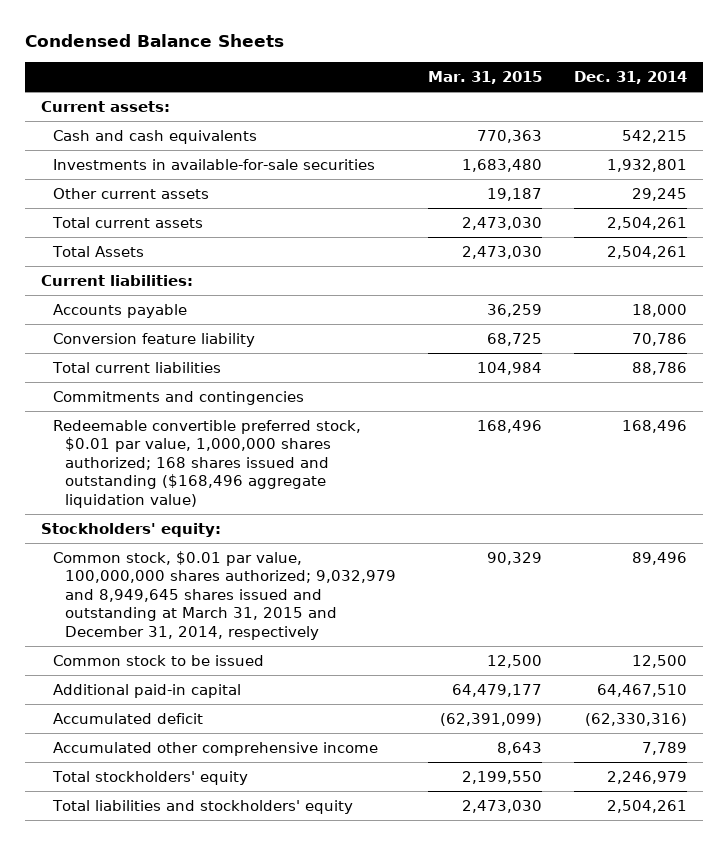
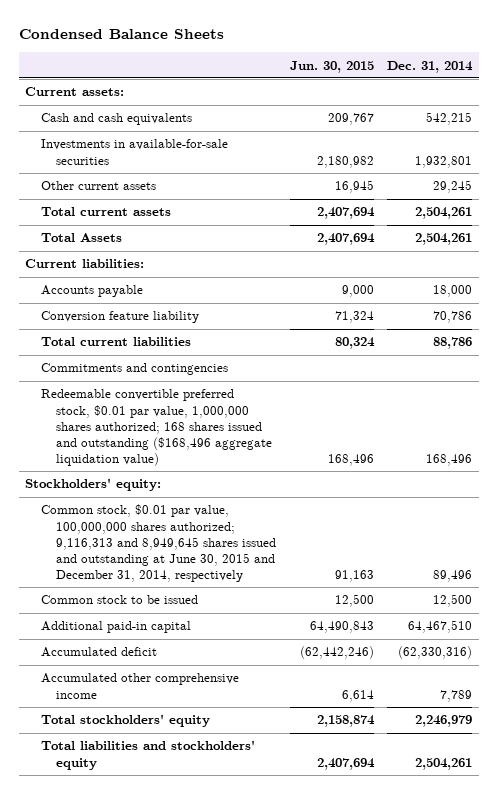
[427,70,542,84] Mar. 31, 2015 -> none
none -> [289,60,374,73] Jun. 30, 2015
[52,550,396,640] Common stock, $0.01 par value, 100,000,000 shares authorized; 9,032,979 and 8,949,645 shares issued and outstanding at March 31, 2015 and December 31, 2014, respectively -> [40,504,277,582] Common stock, $0.01 par value, 100,000,000 shares authorized; 9,116,313 and 8,949,645 shares issued and outstanding at June 30, 2015 and December 31, 2014, respectively

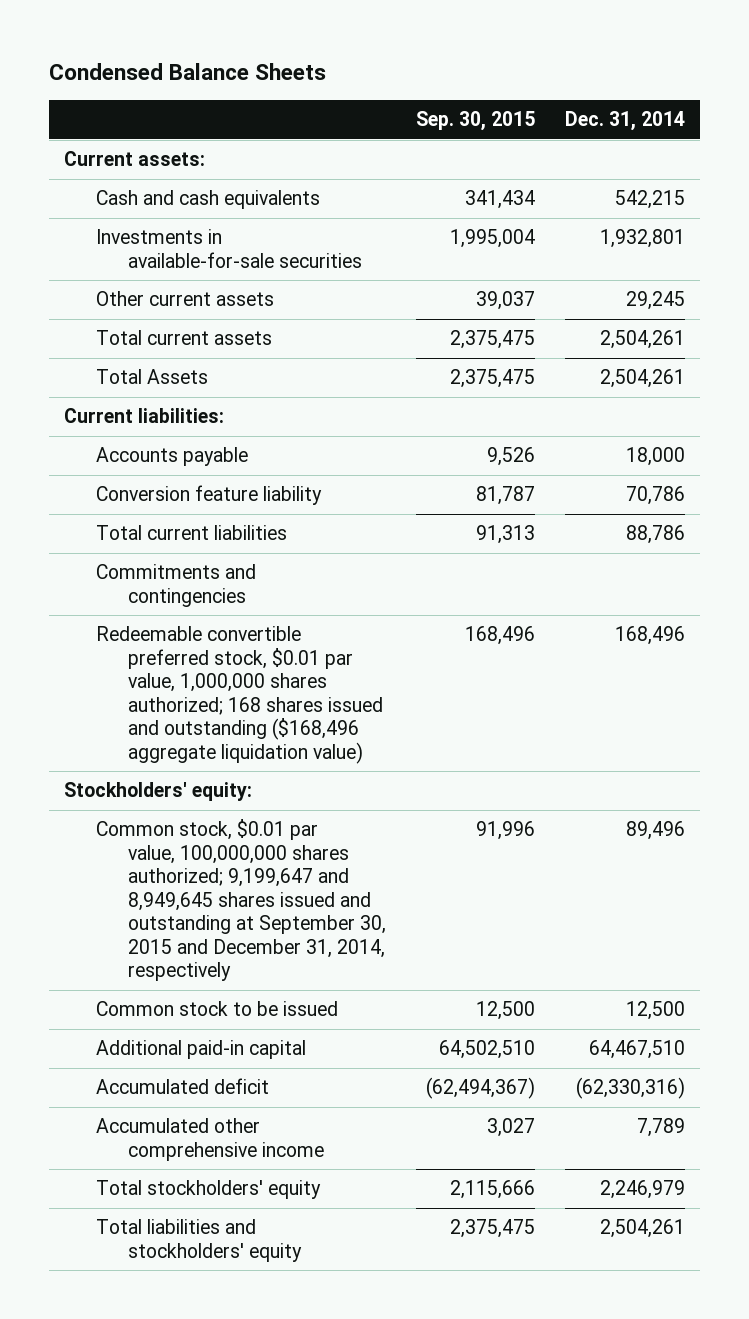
[289,60,374,73] Jun. 30, 2015 -> none
none -> [415,111,535,132] Sep. 30, 2015
[40,504,277,582] Common stock, $0.01 par value, 100,000,000 shares authorized; 9,116,313 and 8,949,645 shares issued and outstanding at June 30, 2015 and December 31, 2014, respectively -> [95,819,386,982] Common stock, $0.01 par value, 100,000,000 shares authorized; 9,199,647 and 8,949,645 shares issued and outstanding at September 30, 2015 and December 31, 2014, respectively

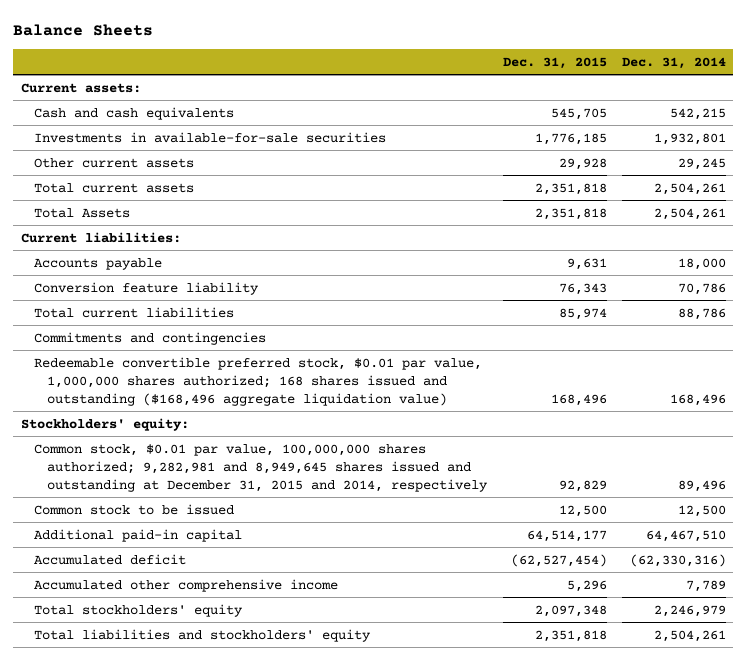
[49,63,327,81] Condensed Balance Sheets -> [13,24,154,37] Balance Sheets
[415,111,535,132] Sep. 30, 2015 -> none
none -> [502,56,607,69] Dec. 31, 2015
[95,819,386,982] Common stock, $0.01 par value, 100,000,000 shares authorized; 9,199,647 and 8,949,645 shares issued and outstanding at September 30, 2015 and December 31, 2014, respectively -> [33,443,489,492] Common stock, $0.01 par value, 100,000,000 shares authorized; 9,282,981 and 8,949,645 shares issued and outstanding at December 31, 2015 and 2014, respectively

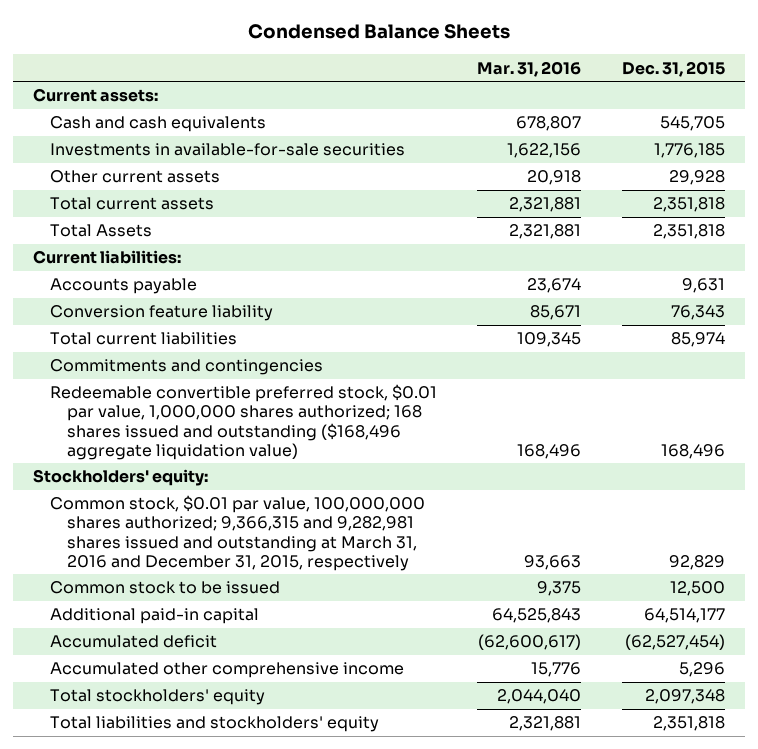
[13,24,154,37] Balance Sheets -> [247,24,510,40] Condensed Balance Sheets
[621,56,726,69] Dec. 31, 2014 -> none
none -> [477,60,582,77] Mar. 31, 2016
[33,443,489,492] Common stock, $0.01 par value, 100,000,000 shares authorized; 9,282,981 and 8,949,645 shares issued and outstanding at December 31, 2015 and 2014, respectively -> [50,495,426,571] Common stock, $0.01 par value, 100,000,000 shares authorized; 9,366,315 and 9,282,981 shares issued and outstanding at March 31, 2016 and December 31, 2015, respectively

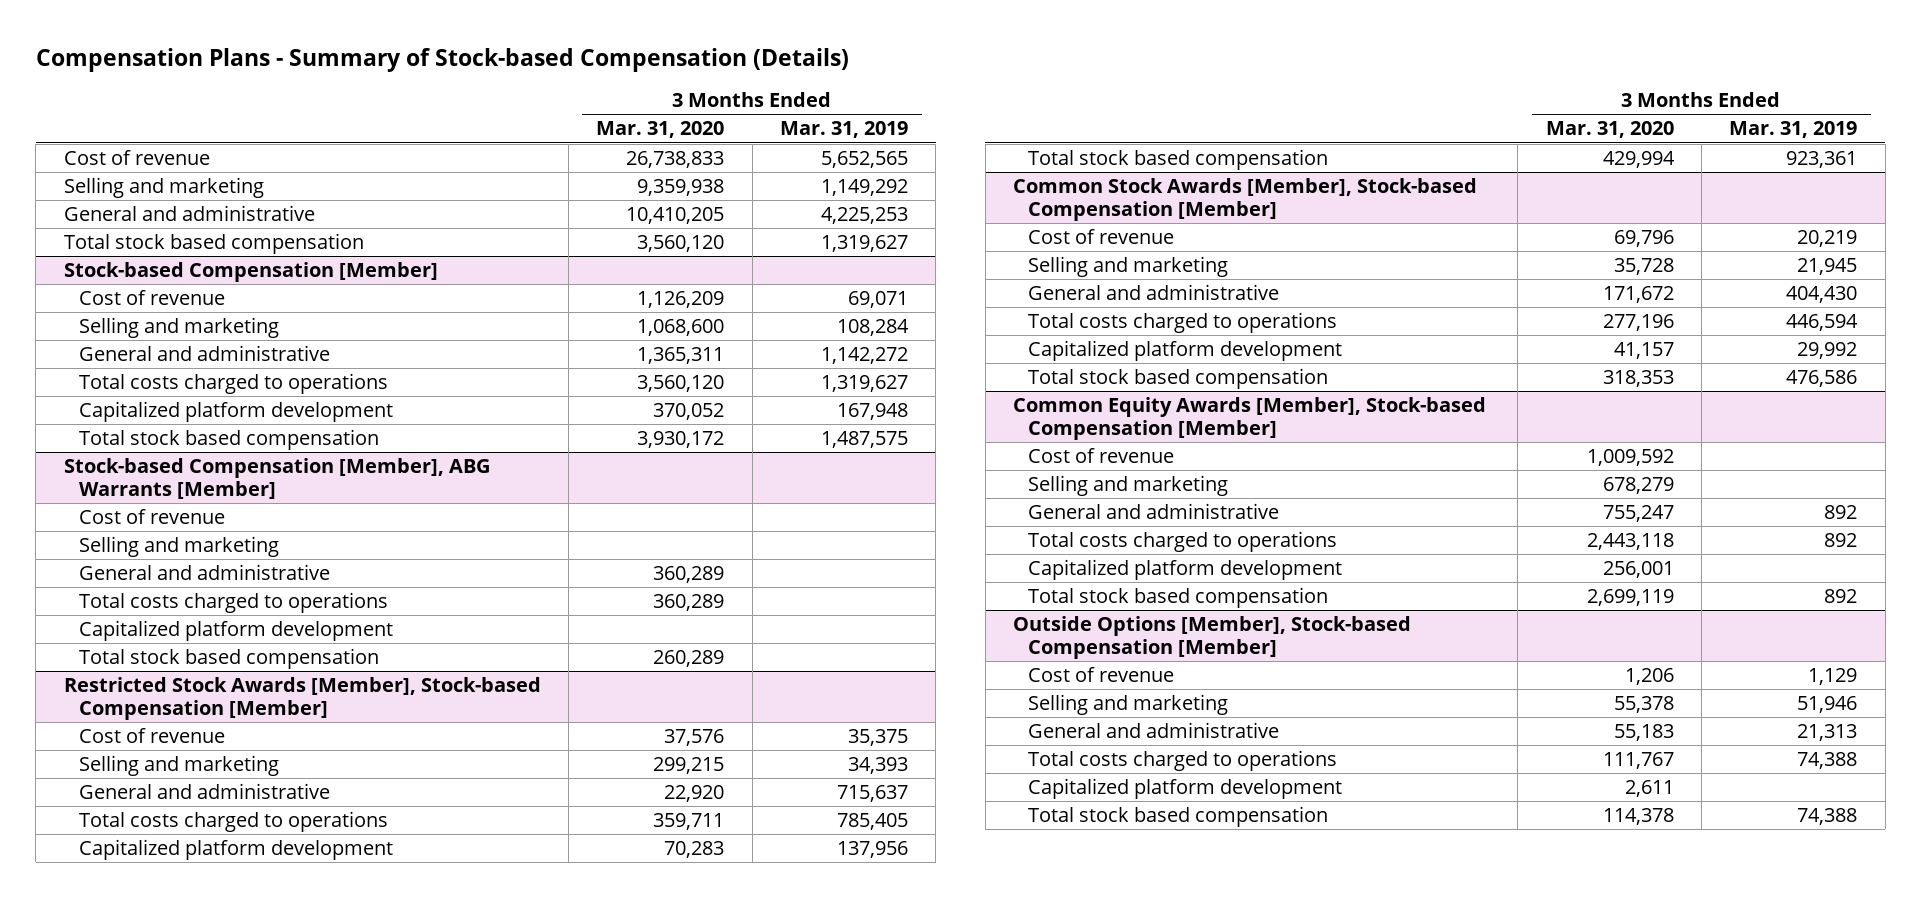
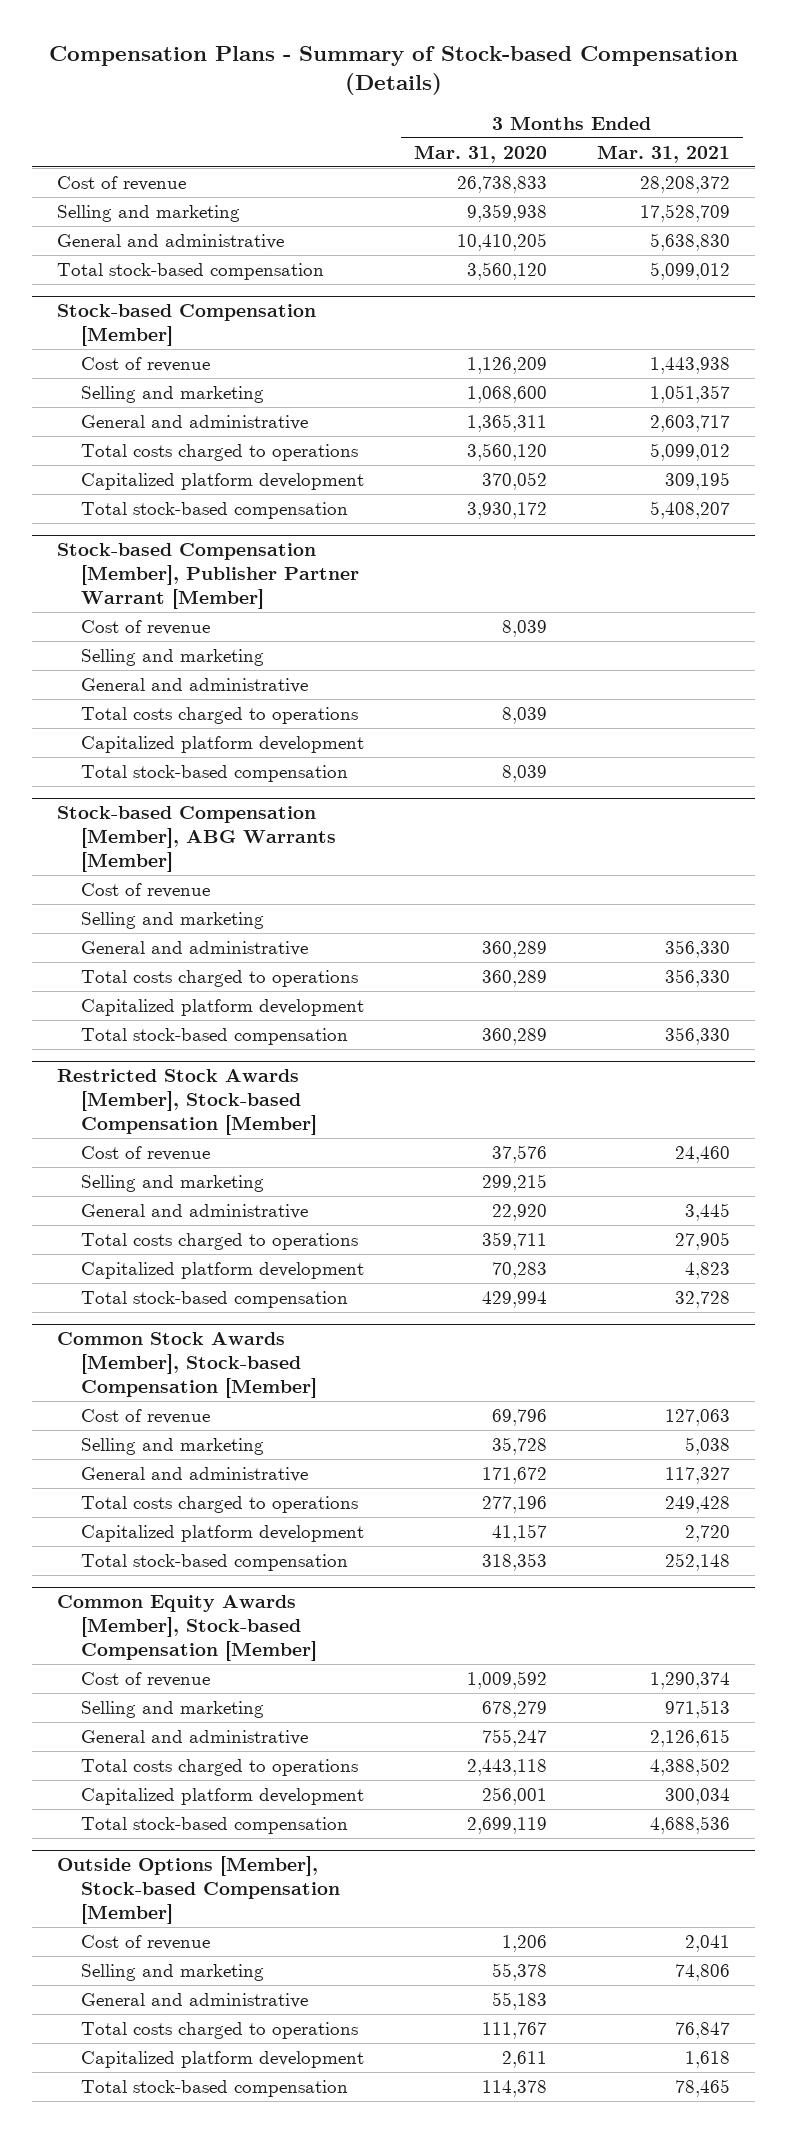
[780,121,909,139] Mar. 31, 2019 -> none
none -> [597,144,731,163] Mar. 31, 2021
[63,233,364,255] Total stock based compensation -> [57,262,325,280] Total stock-based compensation
[78,429,379,451] Total stock based compensation -> [80,501,348,519] Total stock-based compensation
none -> [57,542,359,609] Stock-based Compensation [Member], Publisher Partner Warrant [Member]
none -> [80,619,210,635] Cost of revenue
none -> [80,648,264,666] Selling and marketing
none -> [80,677,308,693] General and administrative
none -> [80,706,358,724] Total costs charged to operations
none -> [80,735,364,753] Capitalized platform development
none -> [80,764,348,782] Total stock-based compensation
[78,648,379,670] Total stock based compensation -> [80,1027,348,1045] Total stock-based compensation
[653,650,725,668] 260,289 -> [481,1027,547,1045] 360,289
[1027,149,1328,171] Total stock based compensation -> [80,1290,348,1308] Total stock-based compensation
[1027,368,1328,390] Total stock based compensation -> [80,1553,348,1571] Total stock-based compensation
[1027,587,1328,609] Total stock based compensation -> [80,1816,348,1834] Total stock-based compensation
[1027,806,1328,828] Total stock based compensation -> [80,2079,348,2097] Total stock-based compensation

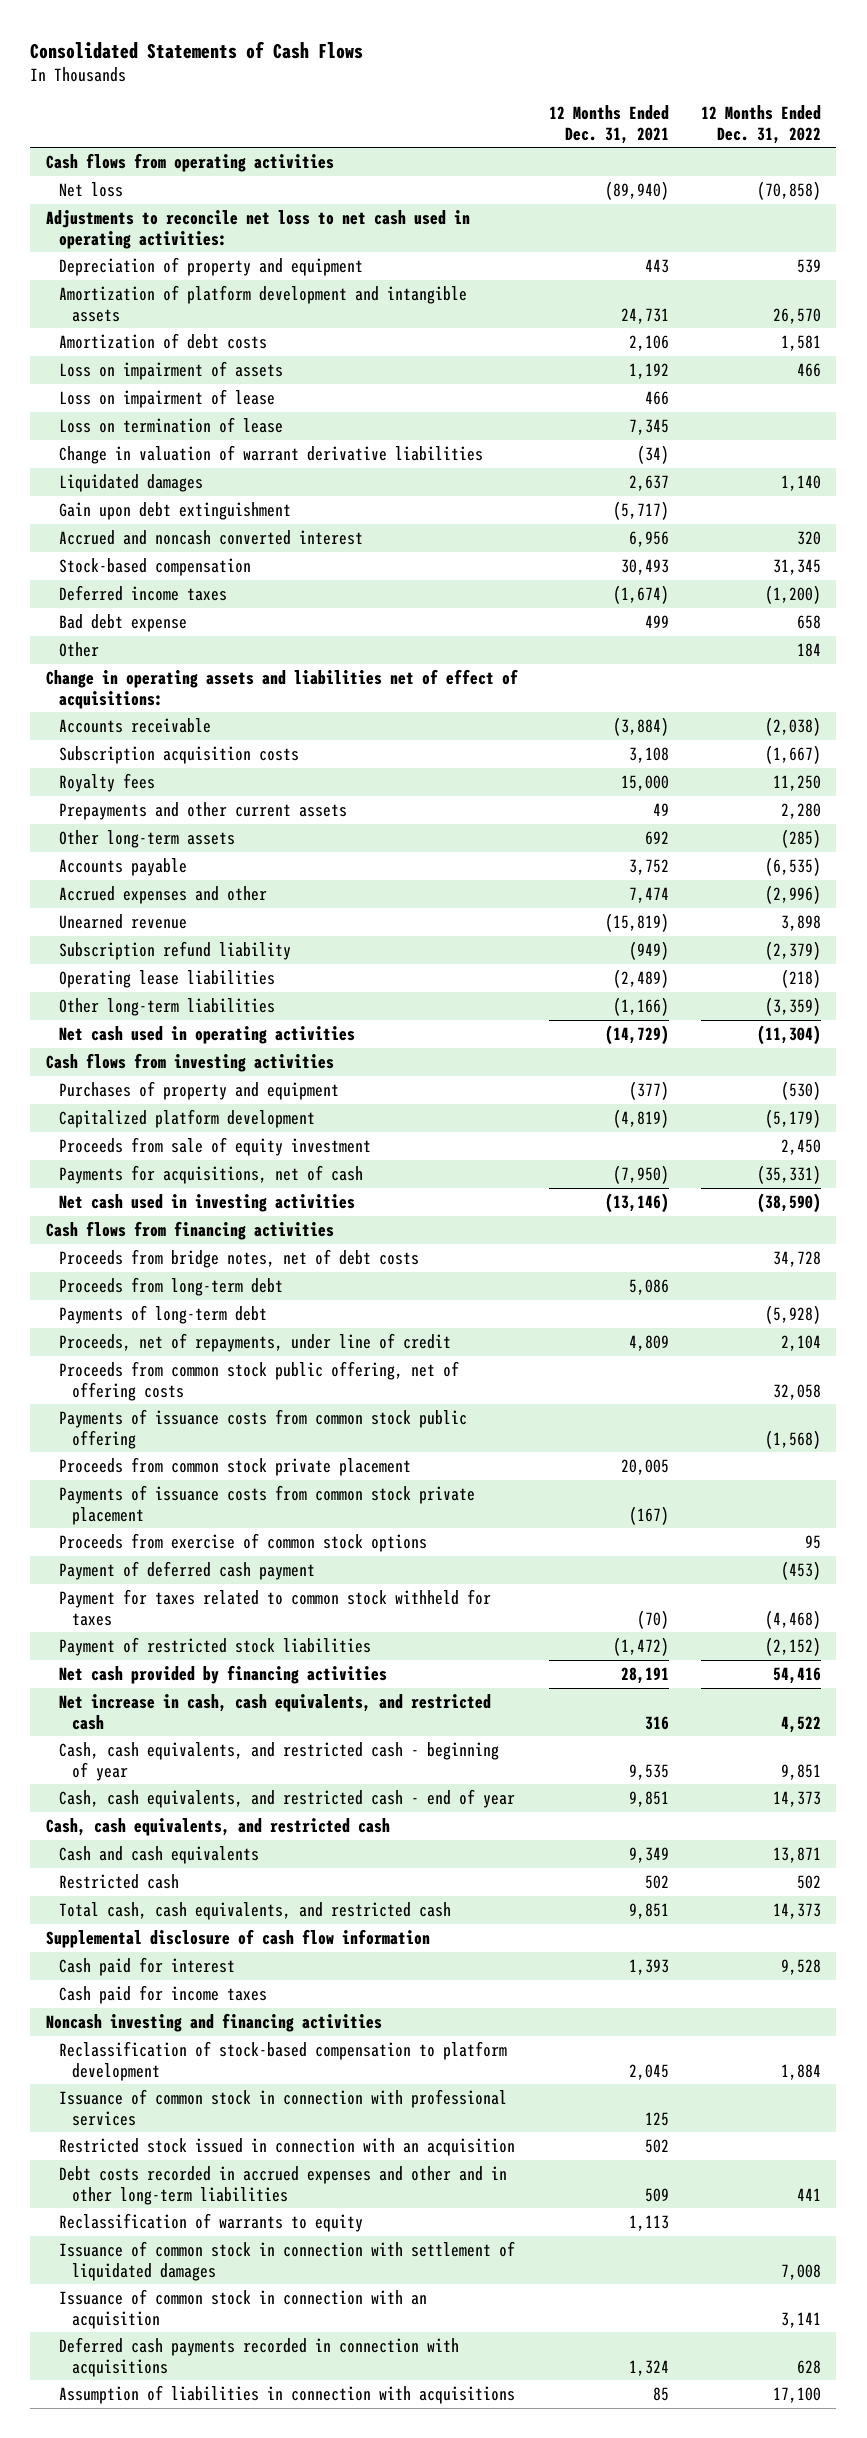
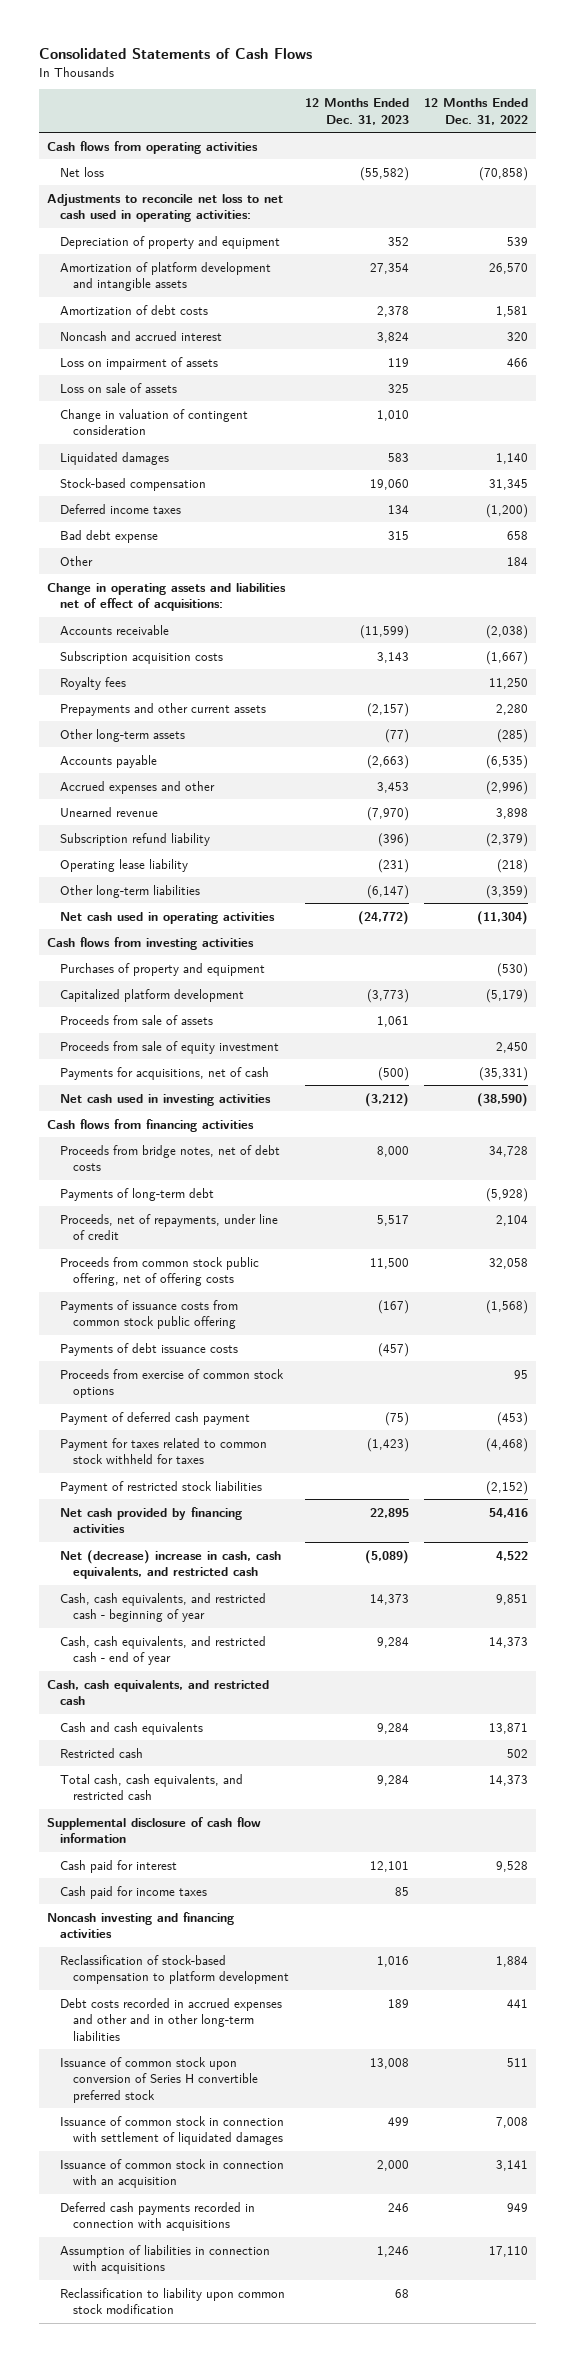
[549,105,670,144] 12 Months Ended Dec. 31, 2021 -> none
none -> [304,98,409,125] 12 Months Ended Dec. 31, 2023
none -> [59,330,222,341] Noncash and accrued interest
[59,389,276,409] Loss on impairment of lease -> none
[59,417,284,434] Loss on termination of lease -> none
none -> [59,382,177,393] Loss on sale of assets
[59,445,484,465] Change in valuation of warrant derivative liabilities -> [59,408,248,436] Change in valuation of contingent consideration
[59,502,292,521] Gain upon debt extinguishment -> none
[59,530,364,546] Accrued and noncash converted interest -> none
[59,970,276,989] Operating lease liabilities -> [59,858,188,872] Operating lease liability
none -> [59,1014,213,1025] Proceeds from sale of assets
[59,1277,284,1297] Proceeds from long-term debt -> none
[59,1457,412,1477] Proceeds from common stock private placement -> none
[59,1485,476,1525] Payments of issuance costs from common stock private placement -> none
none -> [59,1342,238,1356] Payments of debt issuance costs
[59,1694,492,1730] Net increase in cash, cash equivalents, and restricted cash -> [59,1549,281,1580] Net (decrease) increase in cash, cash equivalents, and restricted cash
[59,2089,508,2126] Issuance of common stock in connection with professional services -> none
[59,2138,516,2157] Restricted stock issued in connection with an acquisition -> none
[59,2213,364,2233] Reclassification of warrants to equity -> none
none -> [59,2056,258,2103] Issuance of common stock upon conversion of Series H convertible preferred stock
[796,2359,821,2374] 628 -> [507,2202,529,2212] 949
[772,2387,821,2404] 17,100 -> [489,2245,529,2257] 17,110
none -> [59,2287,285,2315] Reclassification to liability upon common stock modification

